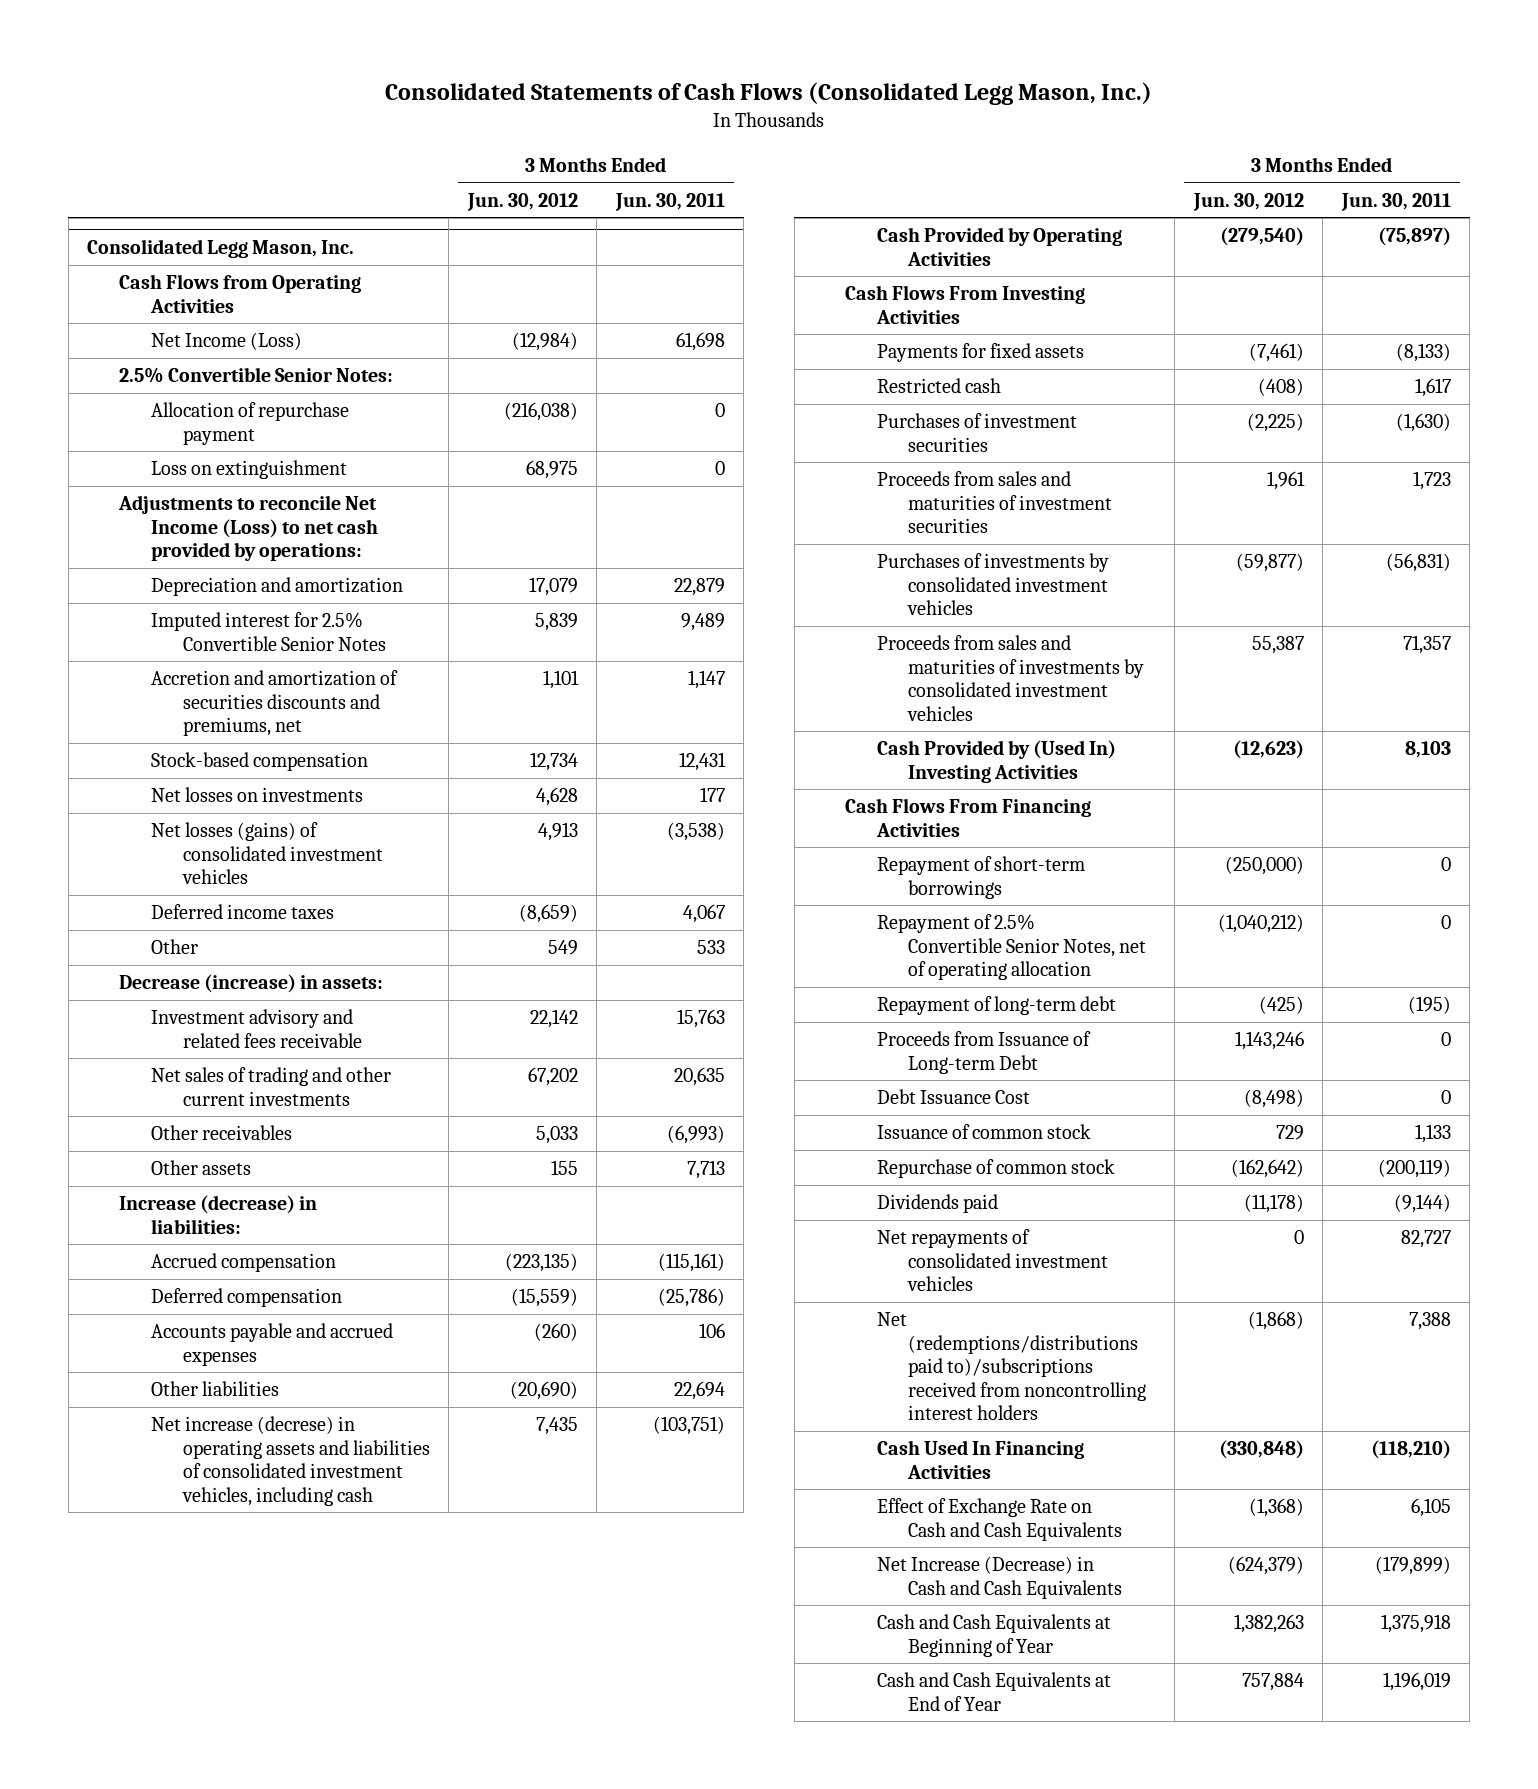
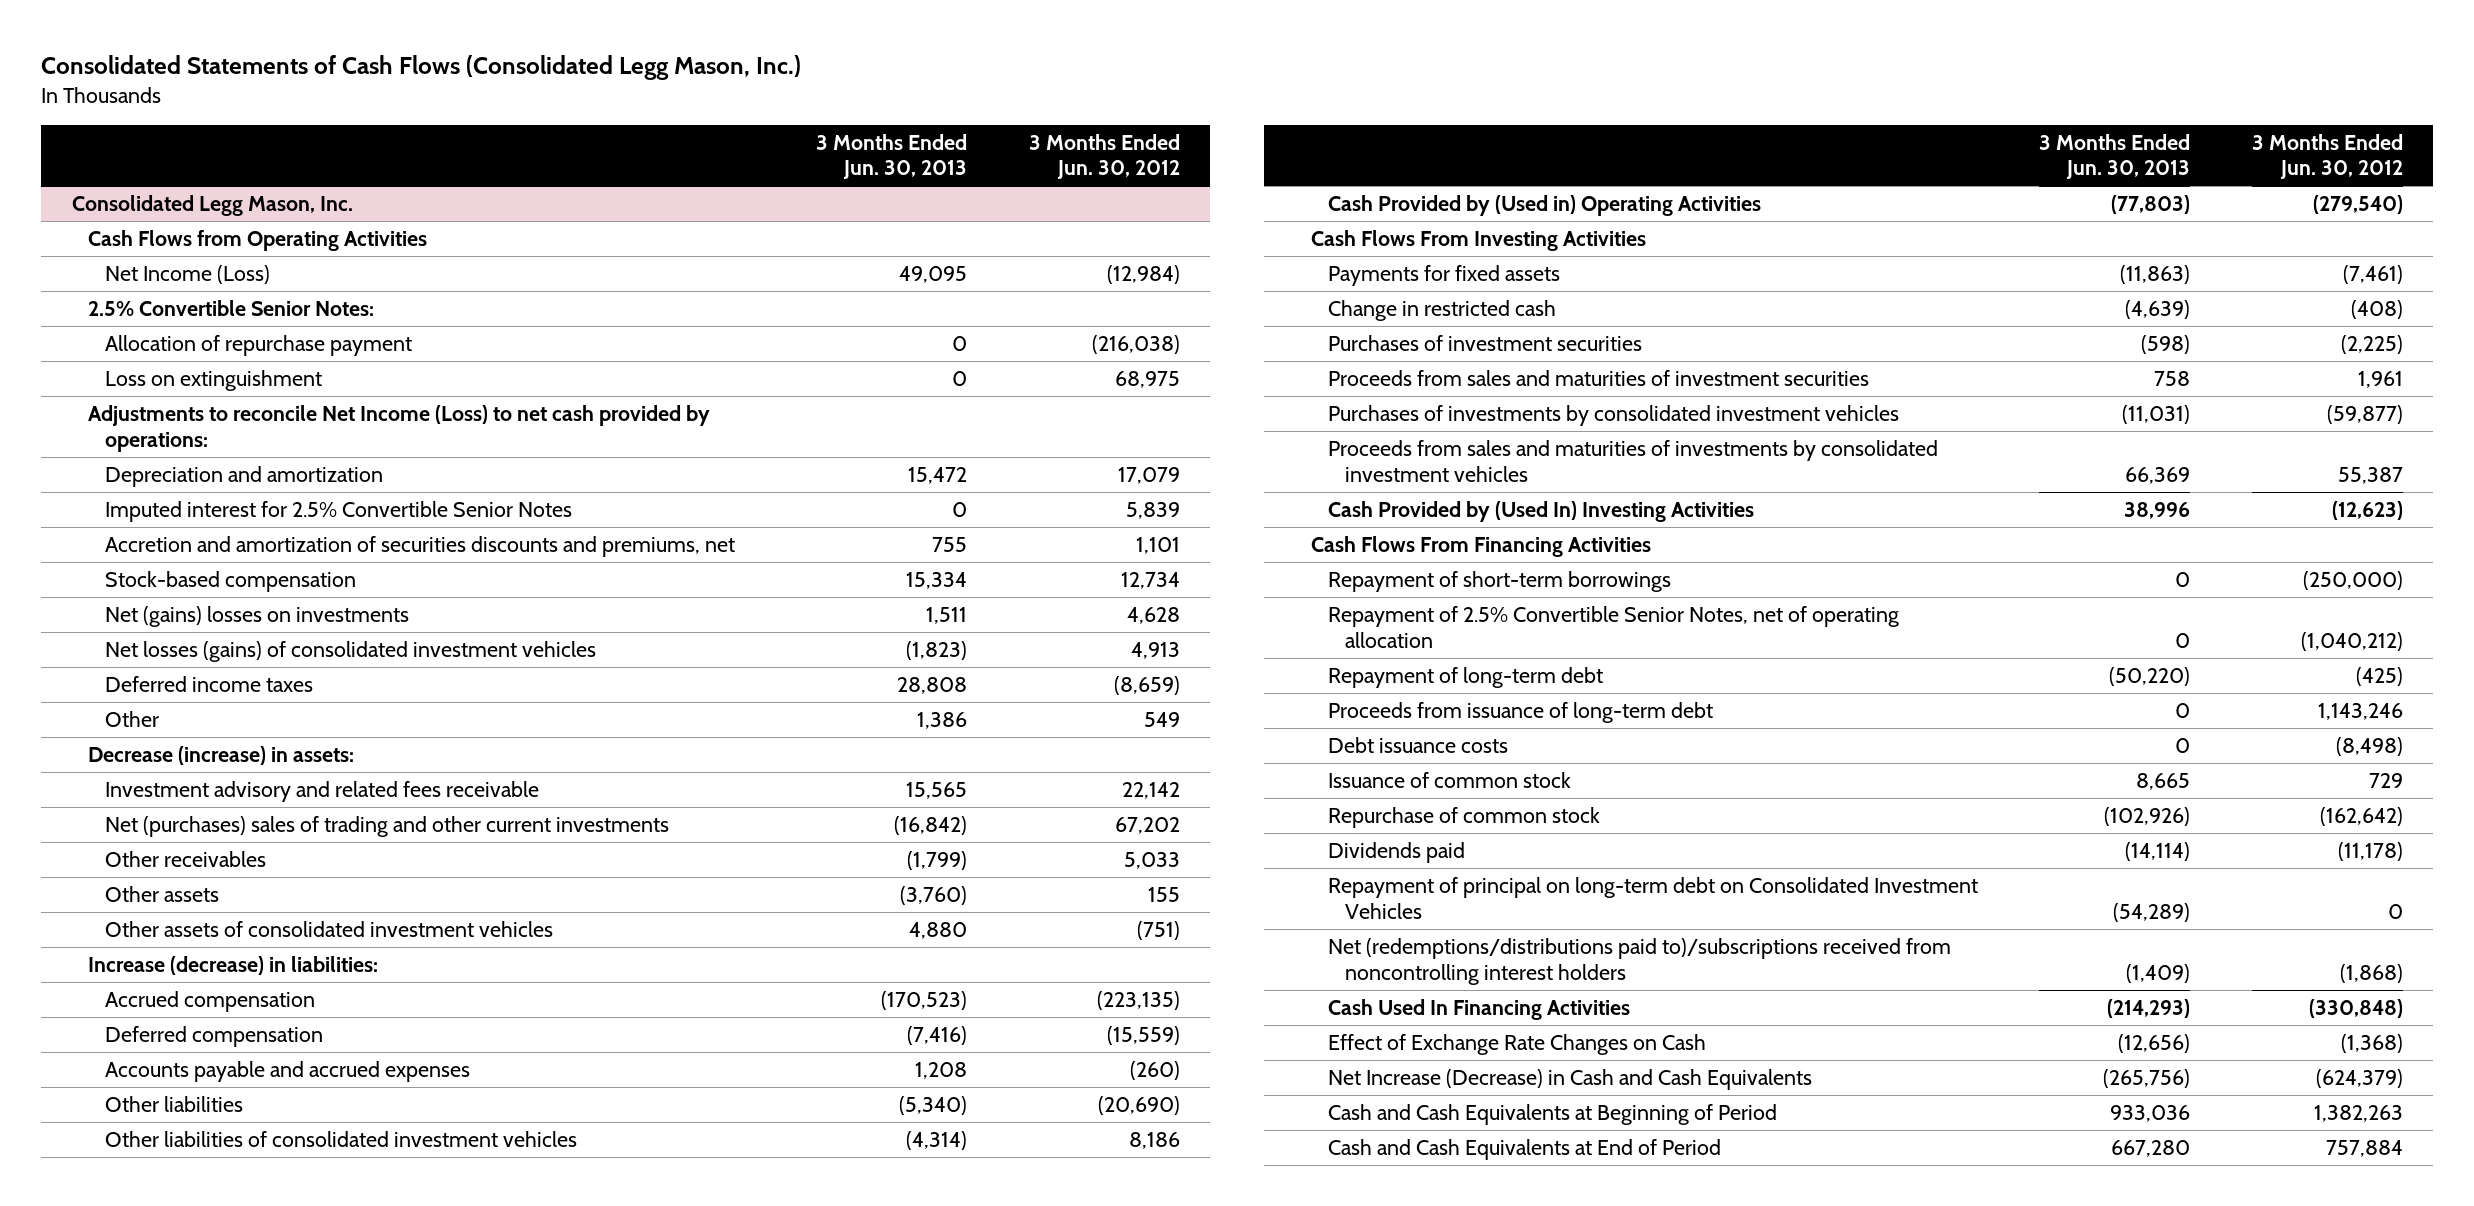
[614,192,725,211] Jun. 30, 2011 -> none
none -> [816,133,968,180] 3 Months Ended Jun. 30, 2013
[150,787,363,803] Net losses on investments -> [104,606,409,628] Net (gains) losses on investments
[150,1067,391,1106] Net sales of trading and other current investments -> [104,816,669,838] Net (purchases) sales of trading and other current investments
none -> [104,921,553,938] Other assets of consolidated investment vehicles
[150,1416,430,1506] Net increase (decrese) in operating assets and liabilities of consolidated investment vehicles, including cash -> none
none -> [104,1131,577,1148] Other liabilities of consolidated investment vehicles
[876,227,1122,266] Cash Provided by Operating Activities -> [1327,195,1761,217] Cash Provided by (Used in) Operating Activities
[876,378,1001,394] Restricted cash -> [1327,300,1556,322] Change in restricted cash
[876,1031,1091,1074] Proceeds from Issuance of Long-term Debt -> [1327,702,1713,724] Proceeds from issuance of long-term debt
[876,1089,1030,1105] Debt Issuance Cost -> [1327,737,1508,754] Debt issuance costs
[876,1229,1109,1292] Net repayments of consolidated investment vehicles -> [1327,877,1978,919] Repayment of principal on long-term debt on Consolidated Investment Vehicles
[876,1498,1123,1541] Effect of Exchange Rate on Cash and Cash Equivalents -> [1327,1034,1706,1056] Effect of Exchange Rate Changes on Cash
[876,1614,1111,1657] Cash and Cash Equivalents at Beginning of Year -> [1327,1104,1777,1126] Cash and Cash Equivalents at Beginning of Period
[876,1672,1111,1711] Cash and Cash Equivalents at End of Year -> [1327,1139,1721,1161] Cash and Cash Equivalents at End of Period

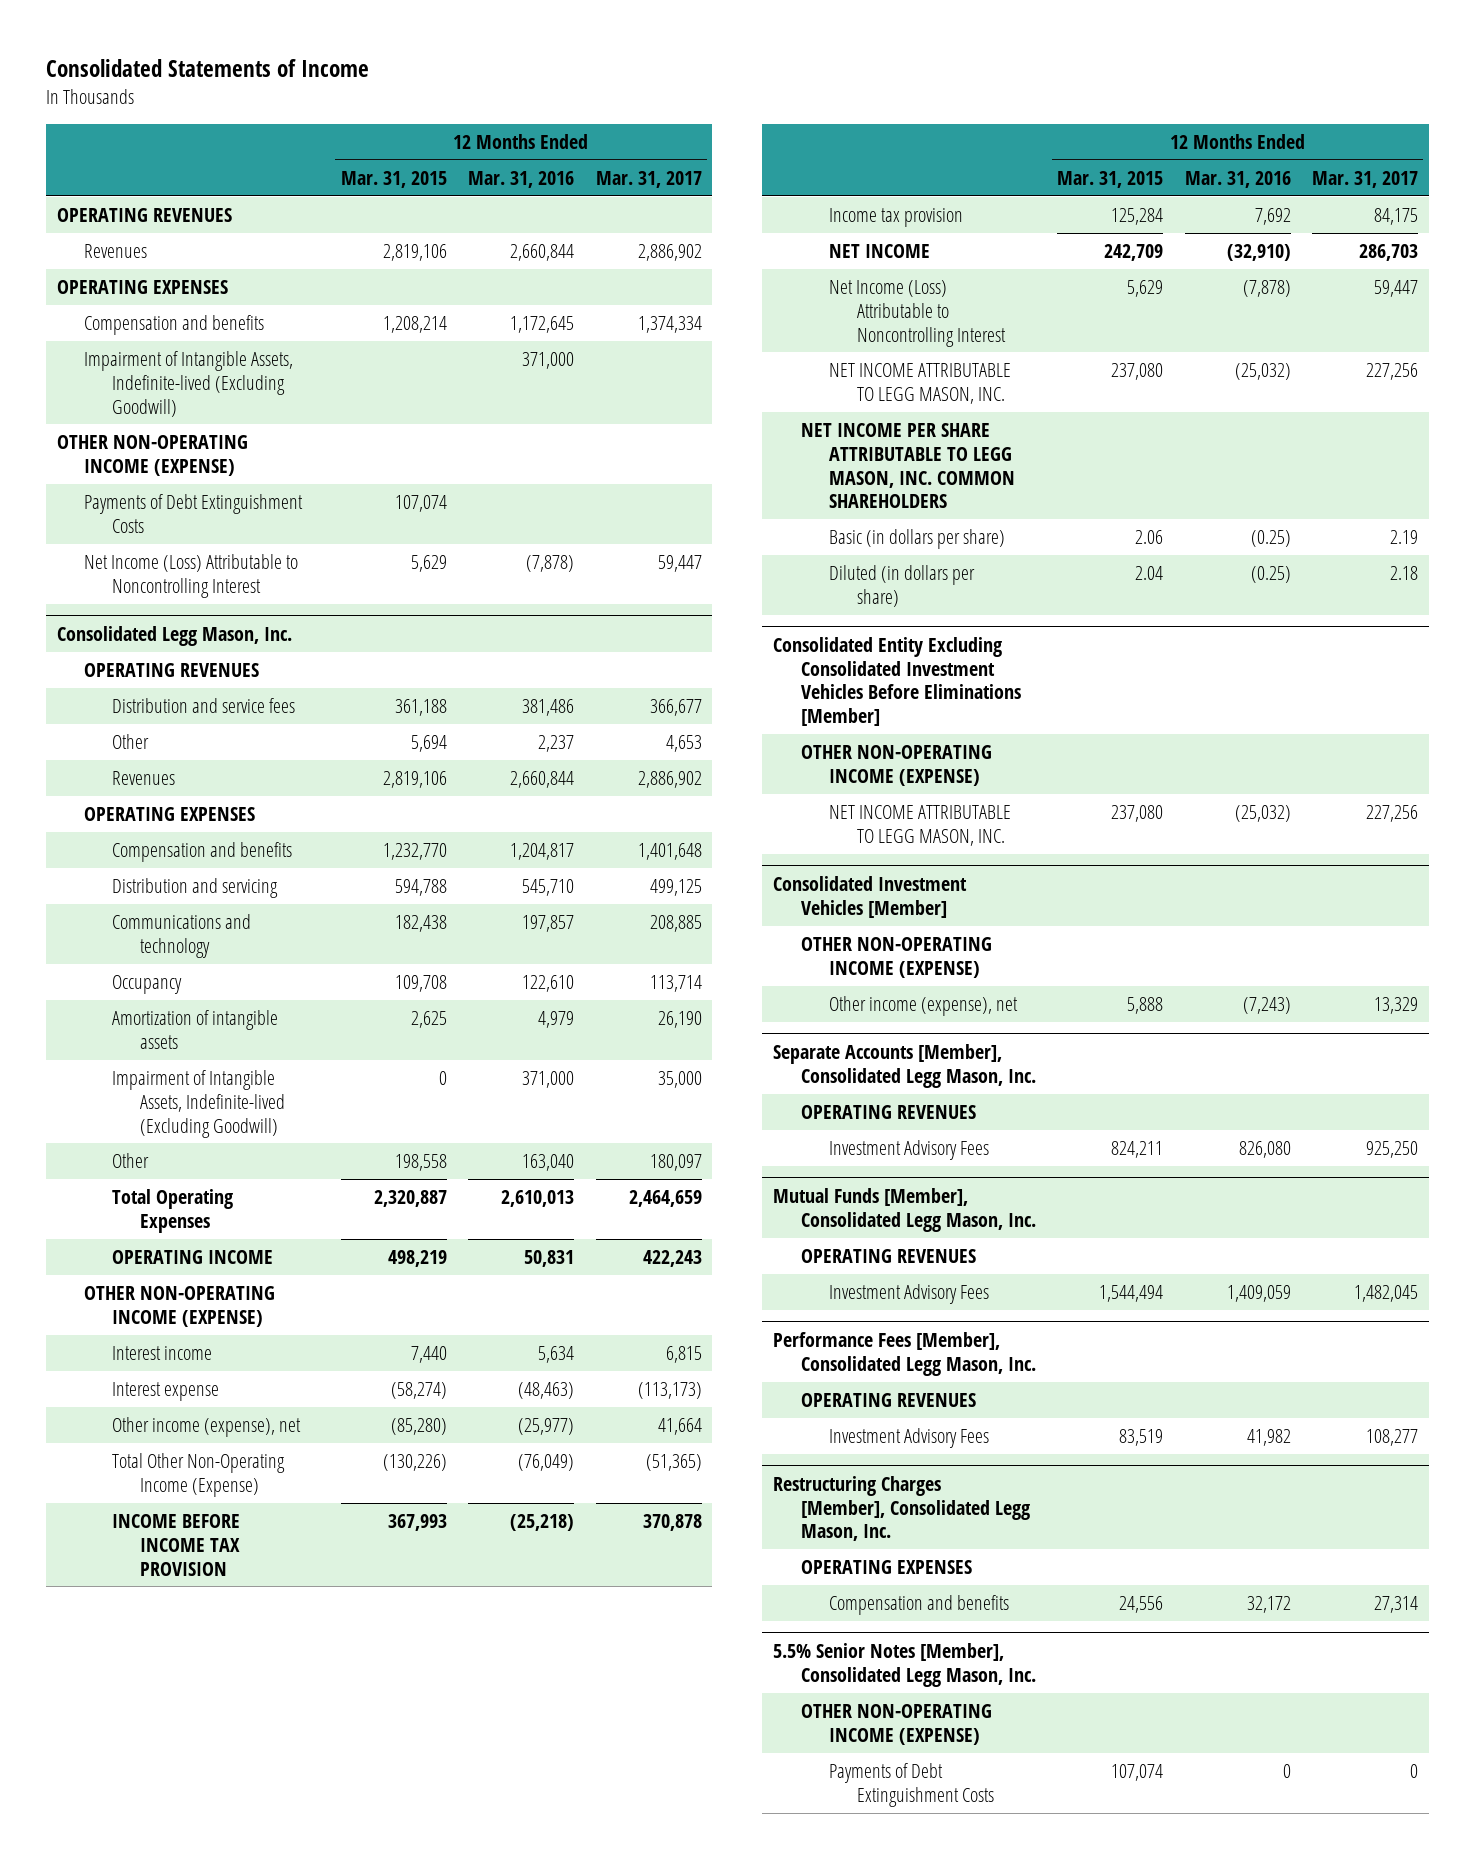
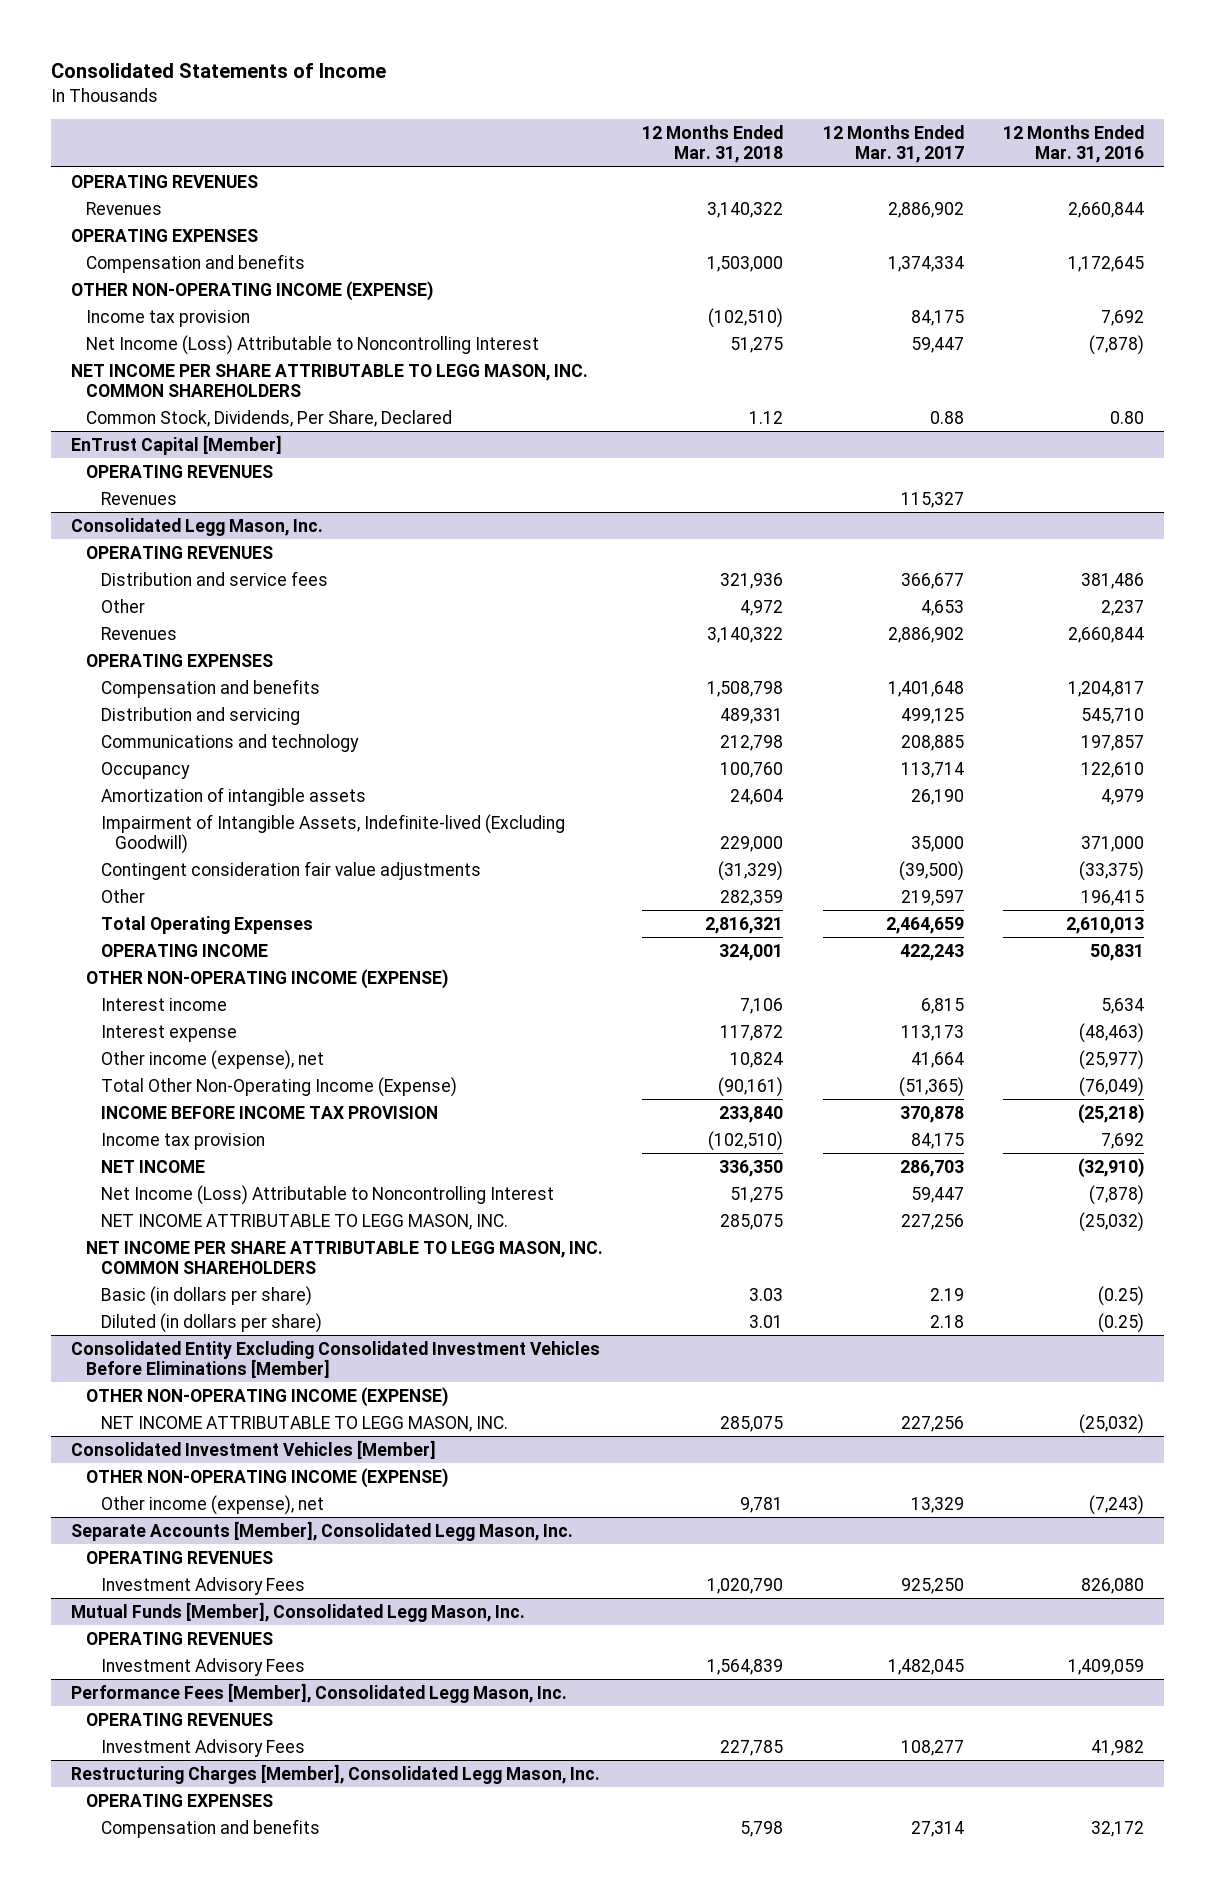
[340,170,447,188] Mar. 31, 2015 -> none
none -> [642,125,784,164] 12 Months Ended Mar. 31, 2018
[84,351,294,417] Impairment of Intangible Assets, Indefinite-lived (Excluding Goodwill) -> none
[84,494,304,533] Payments of Debt Extinguishment Costs -> none
none -> [85,309,250,327] Income tax provision
none -> [70,363,588,397] NET INCOME PER SHARE ATTRIBUTABLE TO LEGG MASON, INC. COMMON SHAREHOLDERS
none -> [85,409,452,427] Common Stock, Dividends, Per Share, Declared
none -> [70,434,282,455] EnTrust Capital [Member]
none -> [85,464,273,478] OPERATING REVENUES
none -> [100,491,177,505] Revenues
none -> [100,860,481,880] Contingent consideration fair value adjustments
[522,1154,575,1172] 163,040 -> [1080,889,1144,906] 196,415
[649,1154,702,1172] 180,097 -> [900,889,964,906] 219,597
[637,1382,702,1400] (113,173) -> [900,1024,964,1041] 113,173
[772,1642,1036,1687] 5.5% Senior Notes [Member], Consolidated Legg Mason, Inc. -> none
[800,1704,992,1745] OTHER NON-OPERATING INCOME (EXPENSE) -> none
[828,1763,994,1807] Payments of Debt Extinguishment Costs -> none

